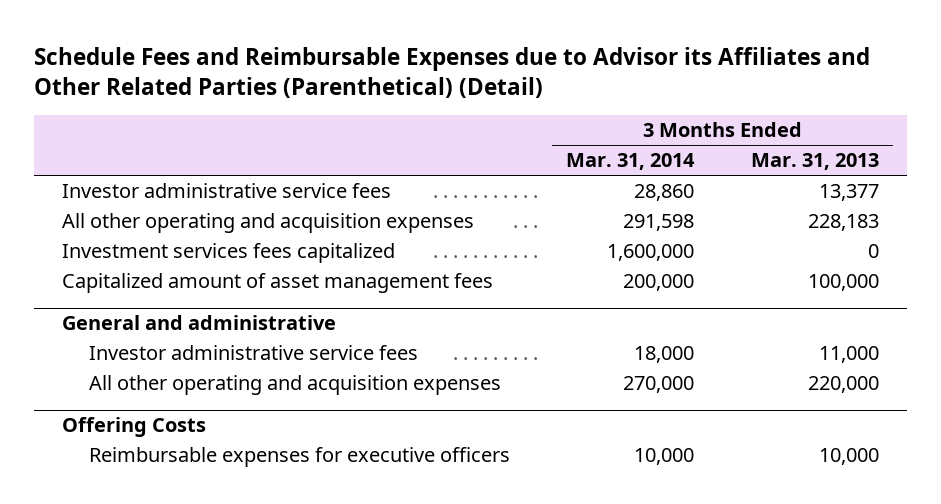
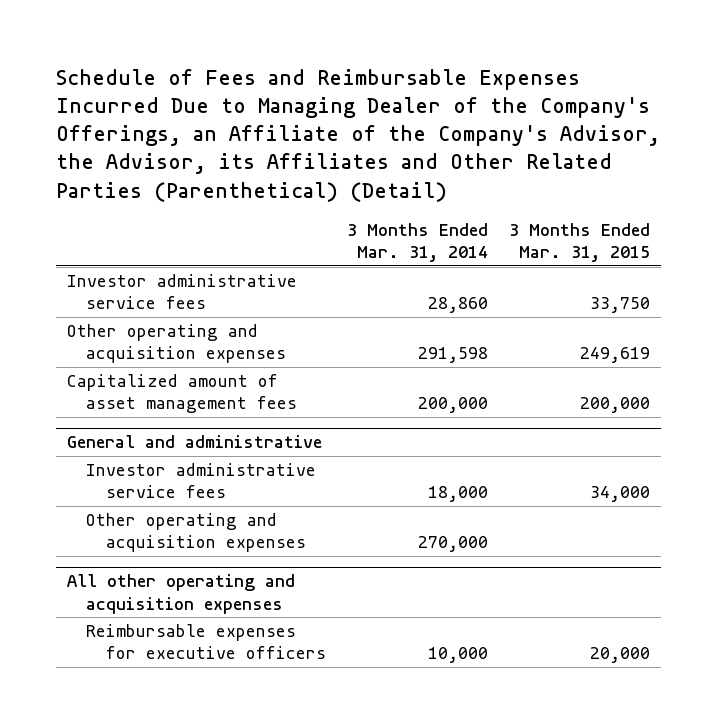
[34,46,871,99] Schedule Fees and Reimbursable Expenses due to Advisor its Affiliates and Other Related Parties (Parenthetical) (Detail) -> [56,68,661,202] Schedule of Fees and Reimbursable Expenses Incurred Due to Managing Dealer of the Company's Offerings, an Affiliate of the Company's Advisor, the Advisor, its Affiliates and Other Related Parties (Parenthetical) (Detail)
[751,153,880,171] Mar. 31, 2013 -> none
none -> [509,222,651,263] 3 Months Ended Mar. 31, 2015
[62,243,396,264] Investment services fees capitalized -> none
[62,213,475,234] All other operating and acquisition expenses -> [66,324,287,364] Other operating and acquisition expenses
[62,417,207,438] Offering Costs -> none
[88,375,501,396] All other operating and acquisition expenses -> [86,513,306,553] Other operating and acquisition expenses
none -> [66,574,295,614] All other operating and acquisition expenses

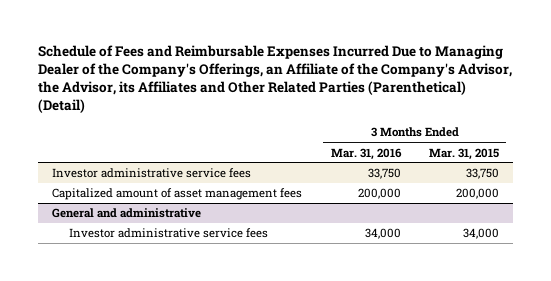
[347,222,489,263] 3 Months Ended Mar. 31, 2014 -> none
none -> [330,147,402,160] Mar. 31, 2016
[66,324,287,364] Other operating and acquisition expenses -> none
[86,513,306,553] Other operating and acquisition expenses -> none
[66,574,295,614] All other operating and acquisition expenses -> none
[86,624,326,660] Reimbursable expenses for executive officers -> none

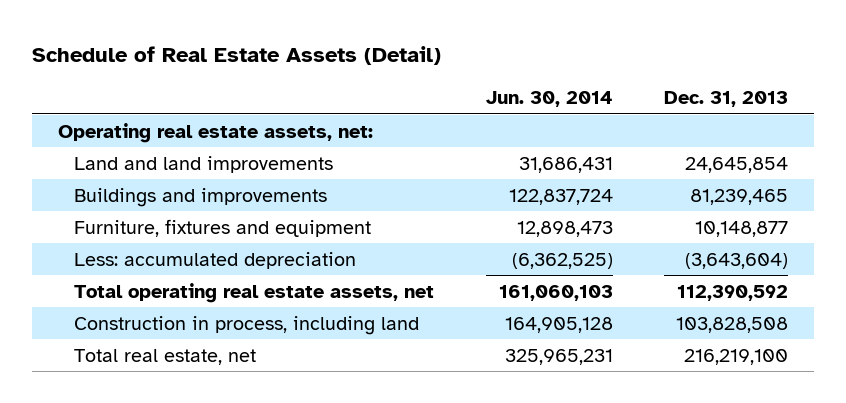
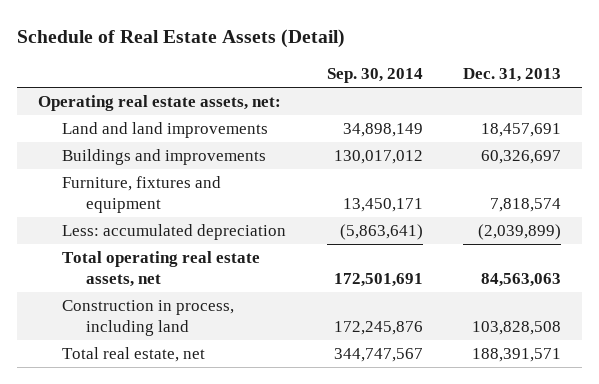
[485,90,613,107] Jun. 30, 2014 -> none
none -> [326,68,423,84] Sep. 30, 2014
[685,156,789,173] 24,645,854 -> [481,122,562,137] 18,457,691
[690,188,789,205] 81,239,465 -> [481,149,562,164] 60,326,697
[695,220,789,237] 10,148,877 -> [490,198,562,213] 7,818,574
[685,252,789,269] (3,643,604) -> [478,223,562,240] (2,039,899)
[677,284,789,301] 112,390,592 -> [481,273,562,288] 84,563,063
[684,348,789,365] 216,219,100 -> [472,347,562,362] 188,391,571

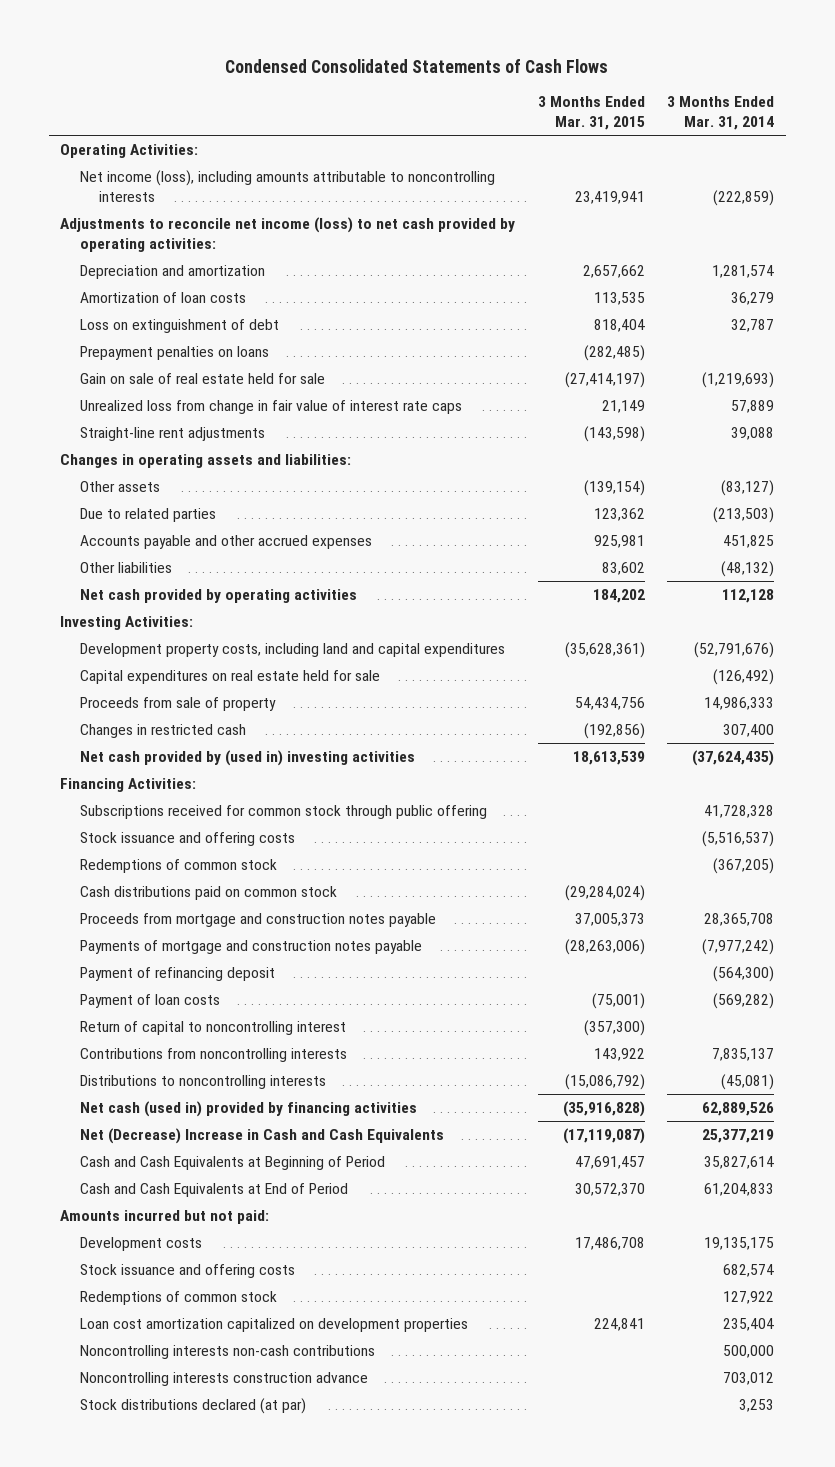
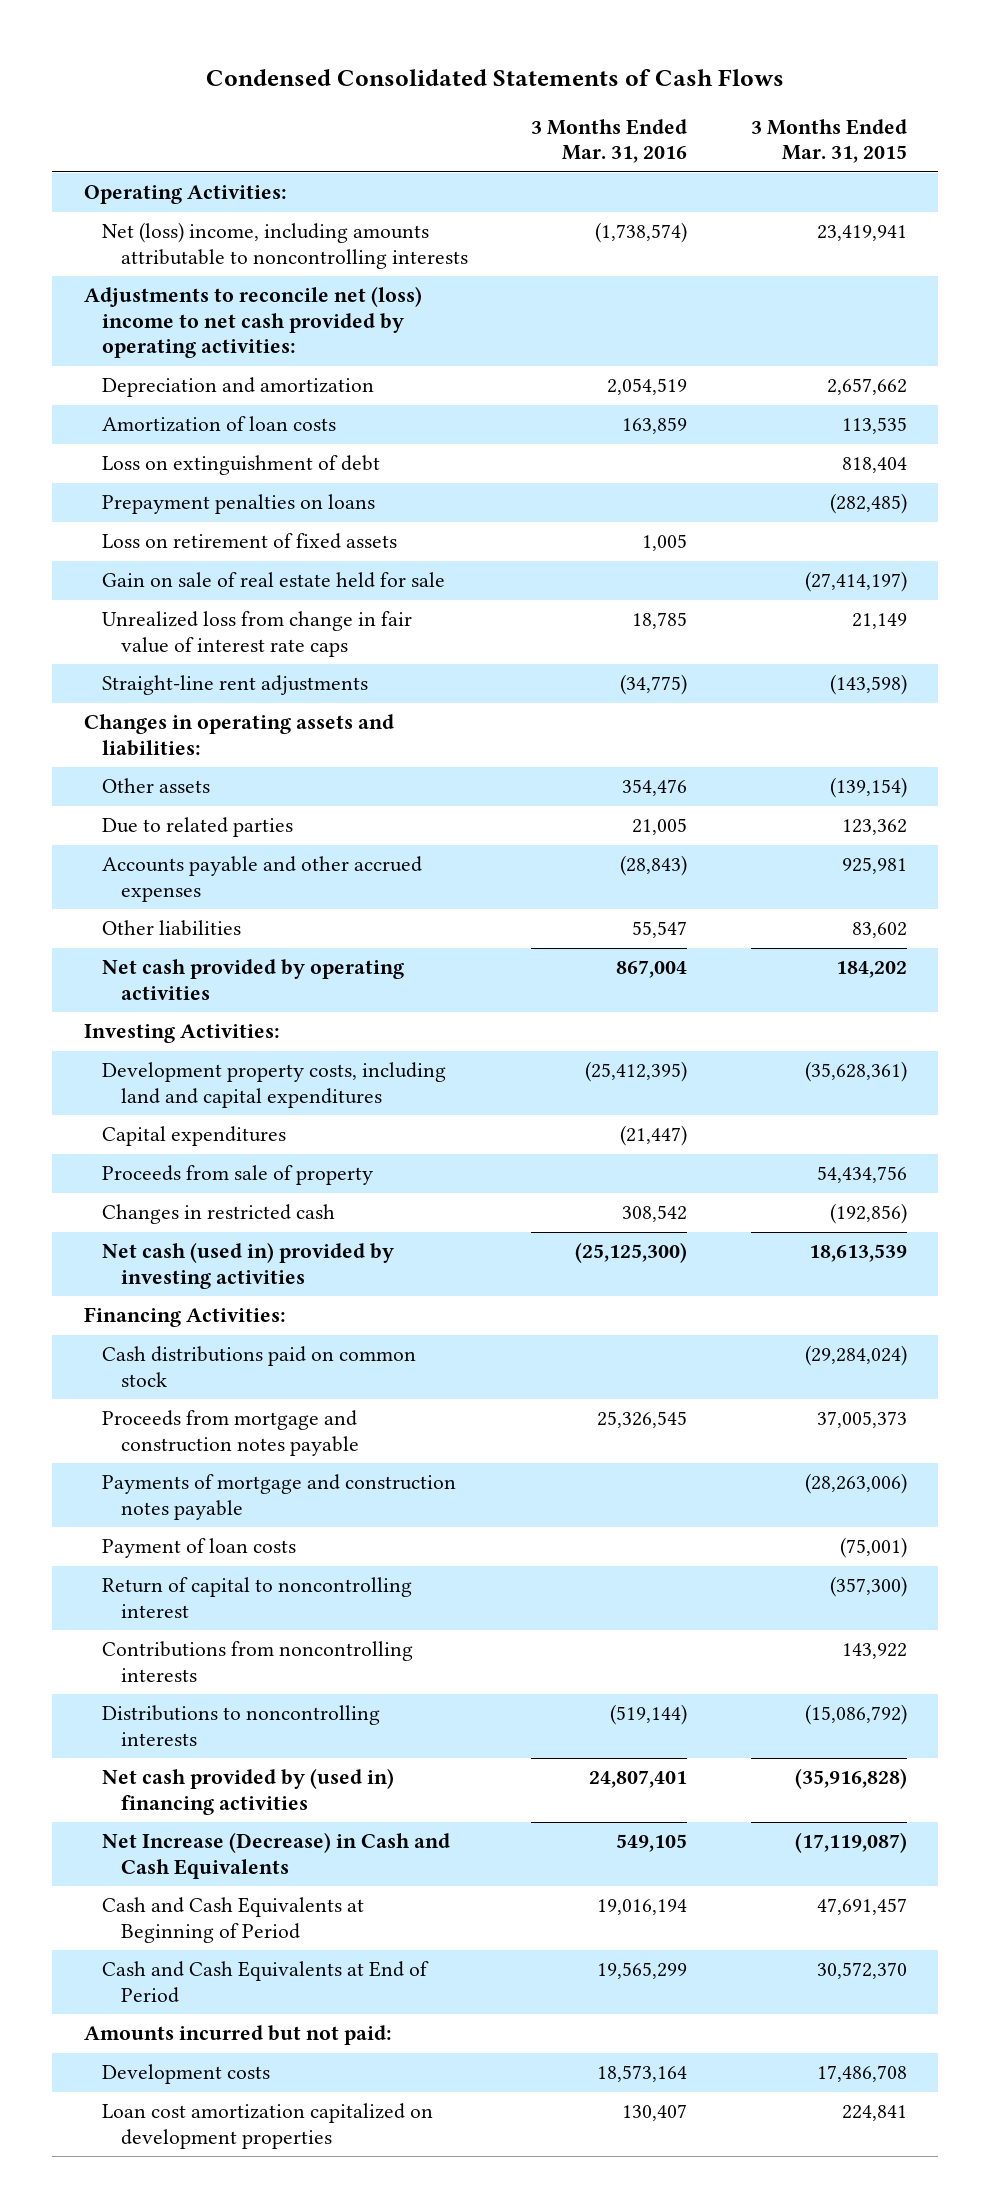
[667,96,775,131] 3 Months Ended Mar. 31, 2014 -> none
none -> [531,118,688,164] 3 Months Ended Mar. 31, 2016
[79,170,495,202] Net income (loss), including amounts attributable to noncontrolling interests -> [102,222,468,269] Net (loss) income, including amounts attributable to noncontrolling interests
[60,217,516,252] Adjustments to reconcile net income (loss) to net cash provided by operating activities: -> [84,286,423,359] Adjustments to reconcile net (loss) income to net cash provided by operating activities:
none -> [102,533,398,550] Loss on retirement of fixed assets
[79,670,380,685] Capital expenditures on real estate held for sale -> [102,1126,287,1147] Capital expenditures
[79,750,415,767] Net cash provided by (used in) investing activities -> [102,1242,395,1289] Net cash (used in) provided by investing activities
[79,805,487,820] Subscriptions received for common stock through public offering -> none
[79,832,295,847] Stock issuance and offering costs -> none
[79,859,277,874] Redemptions of common stock -> none
[79,967,275,982] Payment of refinancing deposit -> none
[79,1101,417,1118] Net cash (used in) provided by financing activities -> [102,1768,395,1815] Net cash provided by (used in) financing activities
[79,1128,444,1145] Net (Decrease) Increase in Cash and Cash Equivalents -> [102,1832,451,1879] Net Increase (Decrease) in Cash and Cash Equivalents
[79,1264,295,1279] Stock issuance and offering costs -> none
[79,1291,277,1306] Redemptions of common stock -> none
[79,1345,375,1360] Noncontrolling interests non-cash contributions -> none
[79,1372,368,1387] Noncontrolling interests construction advance -> none
[79,1398,306,1415] Stock distributions declared (at par) -> none

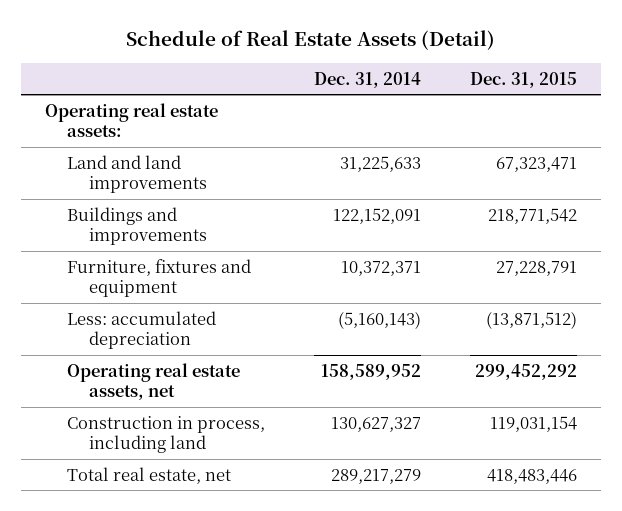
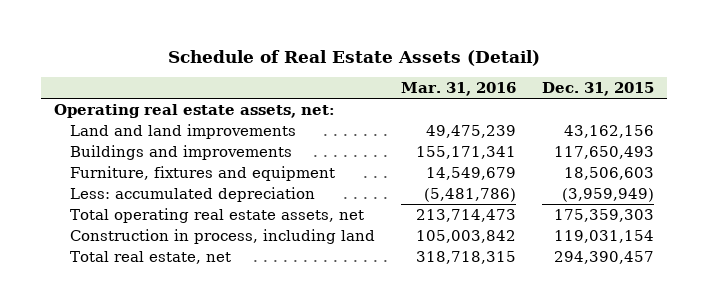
[313,71,421,88] Dec. 31, 2014 -> none
none -> [401,81,517,96] Mar. 31, 2016
[44,102,218,138] Operating real estate assets: -> [53,103,335,118] Operating real estate assets, net:
[495,156,577,172] 67,323,471 -> [564,124,655,138] 43,162,156
[487,207,577,224] 218,771,542 -> [554,145,655,159] 117,650,493
[495,260,577,276] 27,228,791 -> [564,166,655,180] 18,506,603
[485,310,577,329] (13,871,512) -> [562,187,655,202] (3,959,949)
[67,362,241,401] Operating real estate assets, net -> [70,207,365,223] Total operating real estate assets, net
[474,363,577,380] 299,452,292 -> [554,208,655,222] 175,359,303
[486,468,577,484] 418,483,446 -> [554,250,655,264] 294,390,457

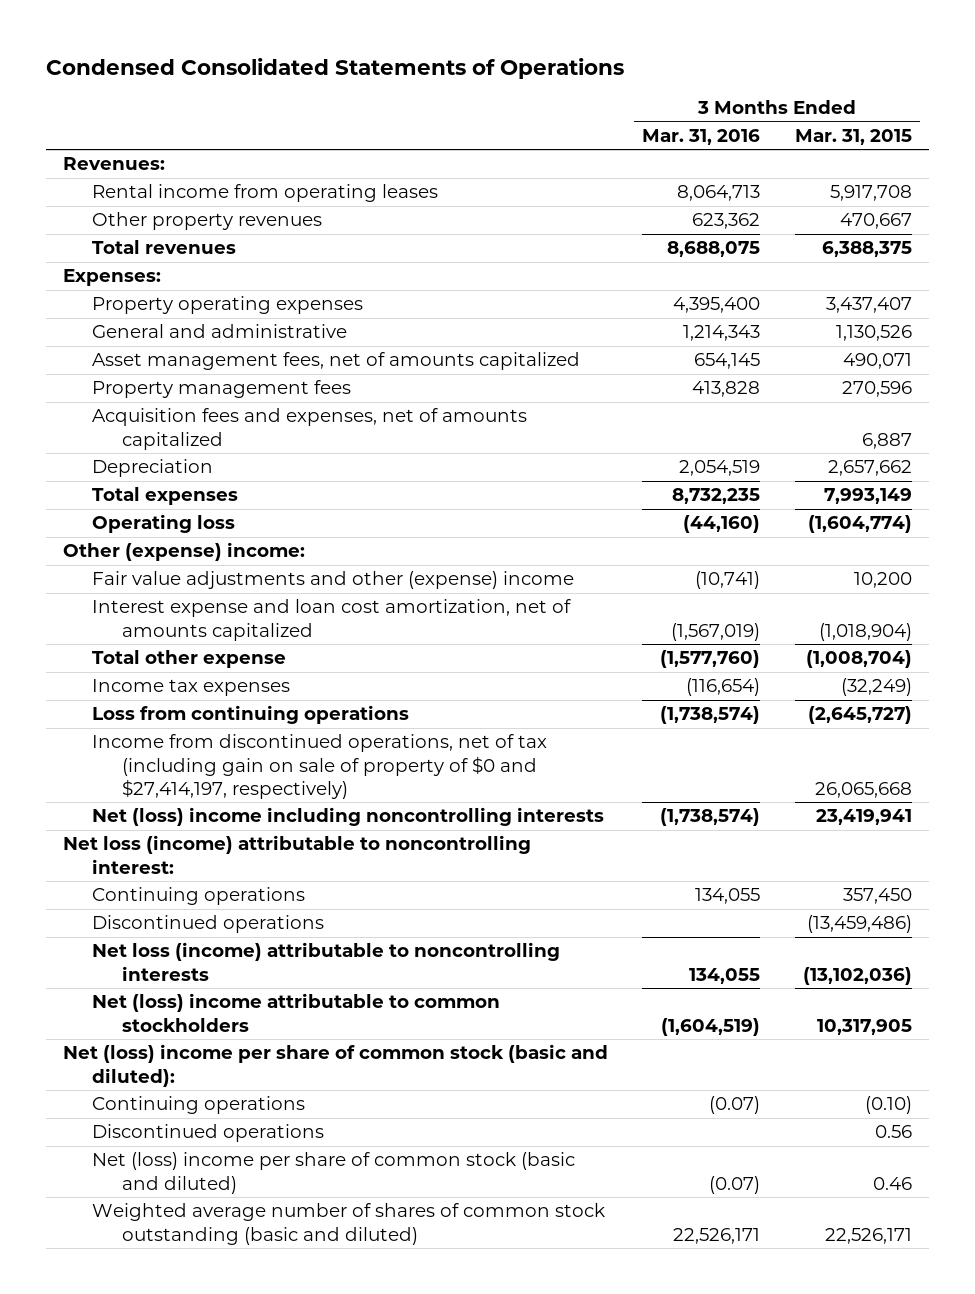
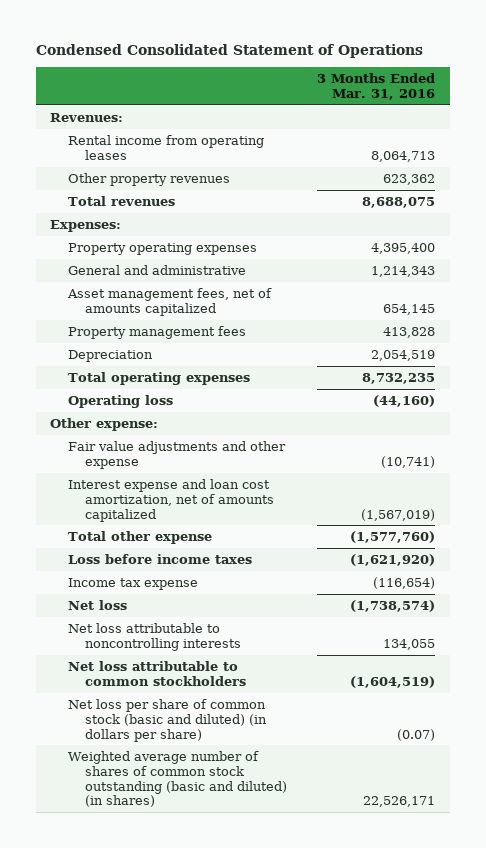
[46,57,625,79] Condensed Consolidated Statements of Operations -> [35,43,423,58] Condensed Consolidated Statement of Operations
[794,128,912,145] Mar. 31, 2015 -> none
[92,408,528,450] Acquisition fees and expenses, net of amounts capitalized -> none
[92,487,239,506] Total expenses -> [67,371,250,385] Total operating expenses
[63,542,306,562] Other (expense) income: -> [50,417,159,431] Other expense:
[92,571,575,590] Fair value adjustments and other (expense) income -> [67,440,286,469] Fair value adjustments and other expense
[92,734,548,799] Income from discontinued operations, net of tax (including gain on sale of property of $0 and $27,414,197, respectively) -> none
[92,807,605,827] Net (loss) income including noncontrolling interests -> none
[63,835,532,874] Net loss (income) attributable to noncontrolling interest: -> none
[92,887,306,906] Continuing operations -> none
[92,915,325,934] Discontinued operations -> none
[63,1044,609,1087] Net (loss) income per share of common stock (basic and diluted): -> none
[92,1096,306,1115] Continuing operations -> none
[92,1124,325,1143] Discontinued operations -> none
none -> [67,553,252,564] Loss before income taxes
[92,679,291,697] Income tax expenses -> [67,577,198,590] Income tax expense
[92,705,410,725] Loss from continuing operations -> [67,599,127,610] Net loss
[92,942,561,981] Net loss (income) attributable to noncontrolling interests -> [67,622,242,651] Net loss attributable to noncontrolling interests
[92,993,501,1032] Net (loss) income attributable to common stockholders -> [67,660,247,686] Net loss attributable to common stockholders
[92,1152,576,1194] Net (loss) income per share of common stock (basic and diluted) -> [67,698,268,742] Net loss per share of common stock (basic and diluted) (in dollars per share)
[92,1203,606,1245] Weighted average number of shares of common stock outstanding (basic and diluted) -> [67,750,288,808] Weighted average number of shares of common stock outstanding (basic and diluted) (in shares)

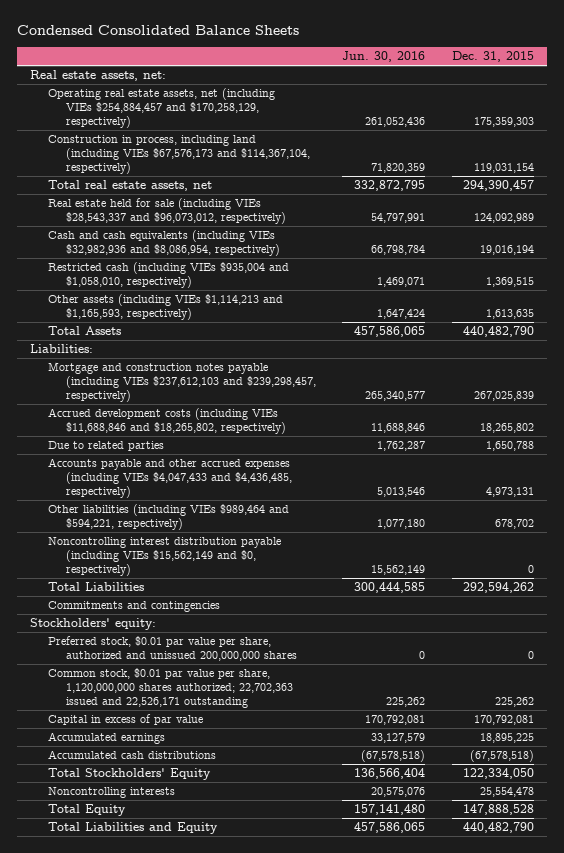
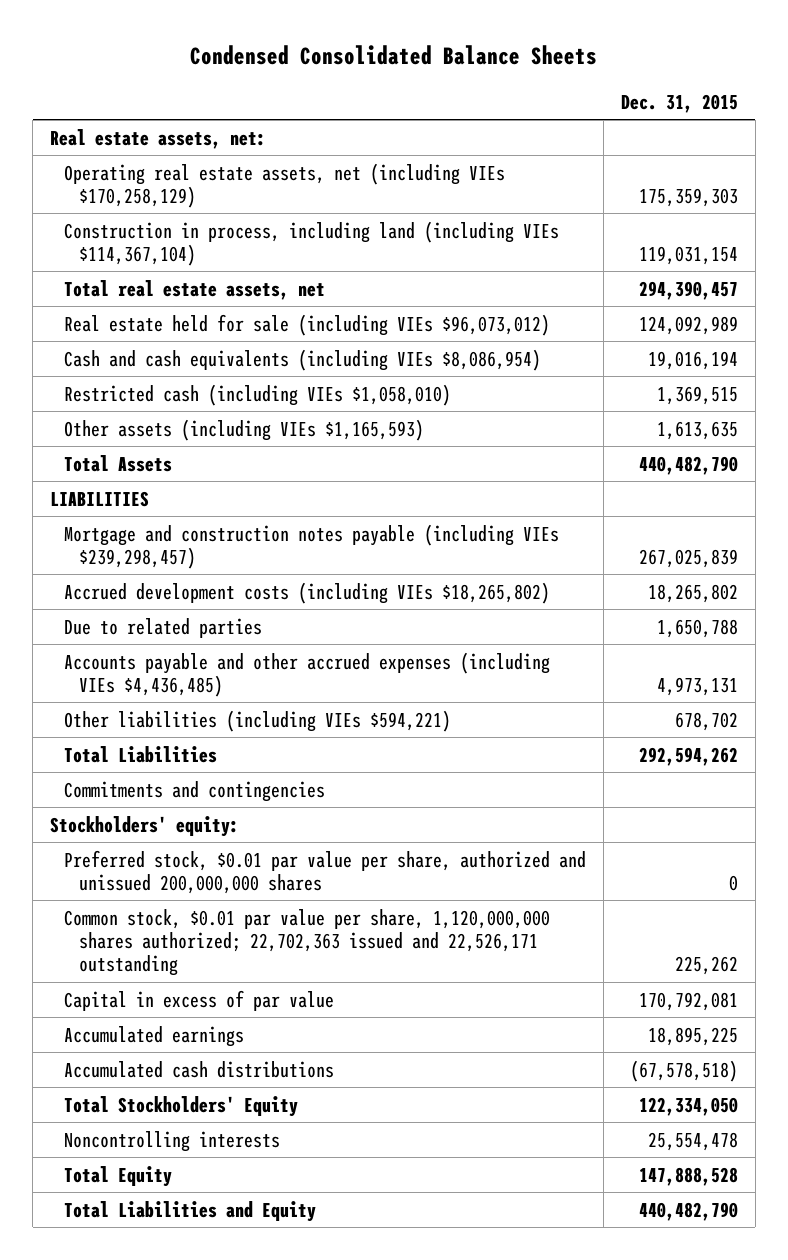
[342,51,426,63] Jun. 30, 2016 -> none
[48,88,276,129] Operating real estate assets, net (including VIEs $254,884,457 and $170,258,129, respectively) -> [64,162,506,208] Operating real estate assets, net (including VIEs $170,258,129)
[48,135,310,175] Construction in process, including land (including VIEs $67,576,173 and $114,367,104, respectively) -> [64,220,560,266] Construction in process, including land (including VIEs $114,367,104)
[48,198,286,225] Real estate held for sale (including VIEs $28,543,337 and $96,073,012, respectively) -> [64,313,551,336] Real estate held for sale (including VIEs $96,073,012)
[48,230,280,257] Cash and cash equivalents (including VIEs $32,982,936 and $8,086,954, respectively) -> [64,348,542,371] Cash and cash equivalents (including VIEs $8,086,954)
[48,262,290,289] Restricted cash (including VIEs $935,004 and $1,058,010, respectively) -> [64,383,452,406] Restricted cash (including VIEs $1,058,010)
[48,294,284,321] Other assets (including VIEs $1,114,213 and $1,165,593, respectively) -> [64,418,425,441] Other assets (including VIEs $1,165,593)
[30,344,94,354] Liabilities: -> [49,490,149,507] LIABILITIES
[48,362,316,403] Mortgage and construction notes payable (including VIEs $237,612,103 and $239,298,457, respectively) -> [64,523,560,569] Mortgage and construction notes payable (including VIEs $239,298,457)
[48,408,286,435] Accrued development costs (including VIEs $11,688,846 and $18,265,802, respectively) -> [64,581,551,604] Accrued development costs (including VIEs $18,265,802)
[48,537,282,577] Noncontrolling interest distribution payable (including VIEs $15,562,149 and $0, respectively) -> none
[48,458,292,499] Accounts payable and other accrued expenses (including VIEs $4,047,433 and $4,436,485, respectively) -> [64,651,551,697] Accounts payable and other accrued expenses (including VIEs $4,436,485)
[48,504,290,531] Other liabilities (including VIEs $989,464 and $594,221, respectively) -> [64,709,452,732] Other liabilities (including VIEs $594,221)

